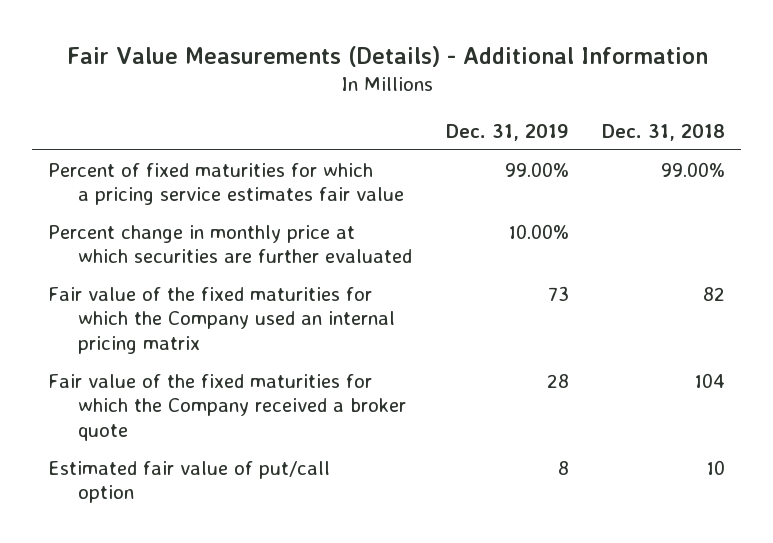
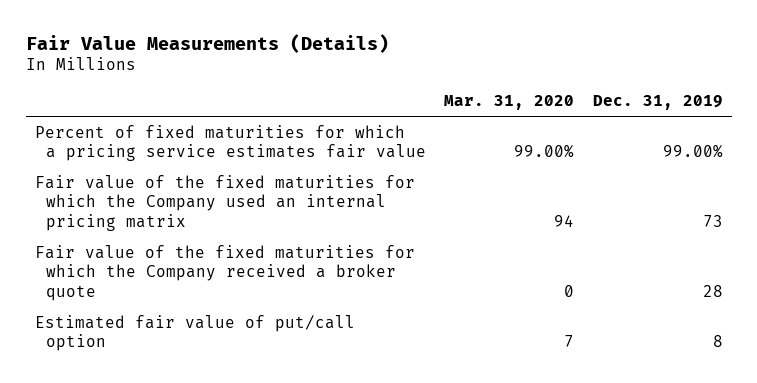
[66,45,708,67] Fair Value Measurements (Details) - Additional Information -> [25,33,389,53] Fair Value Measurements (Details)
[601,123,725,141] Dec. 31, 2018 -> none
none -> [444,95,575,111] Mar. 31, 2020
[48,224,413,264] Percent change in monthly price at which securities are further evaluated -> none

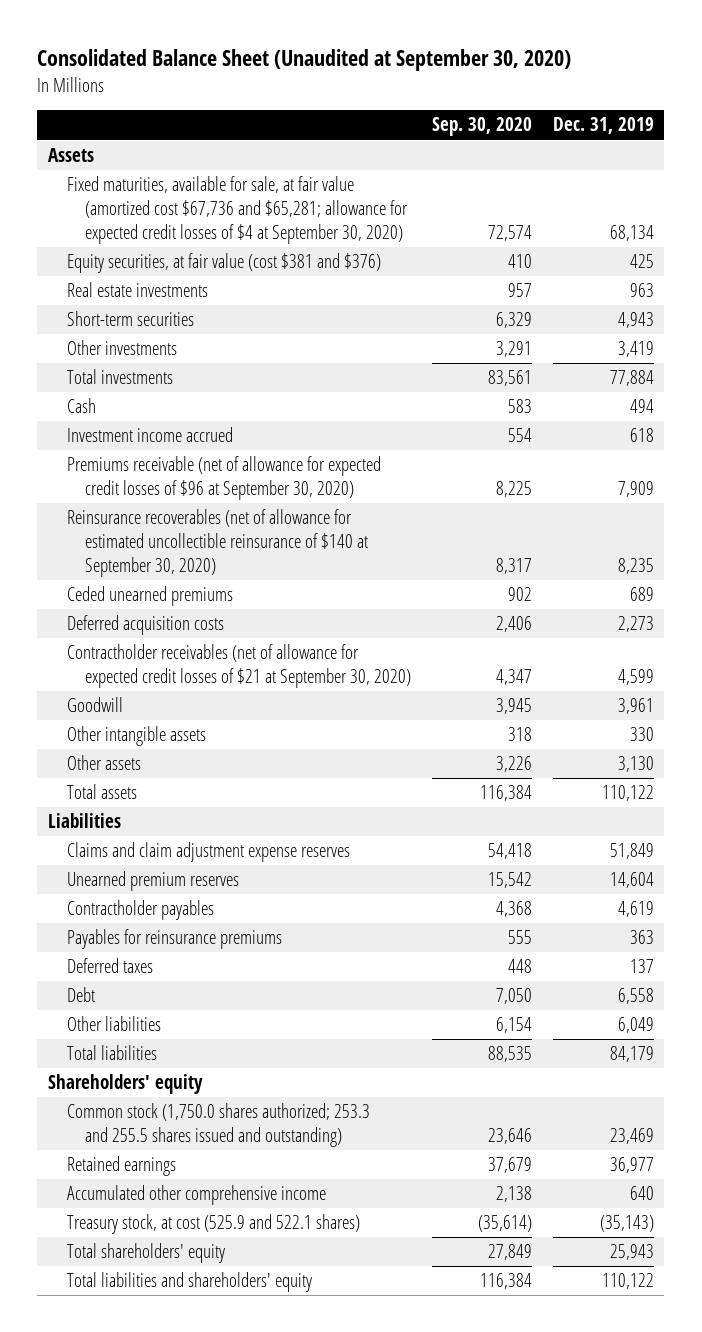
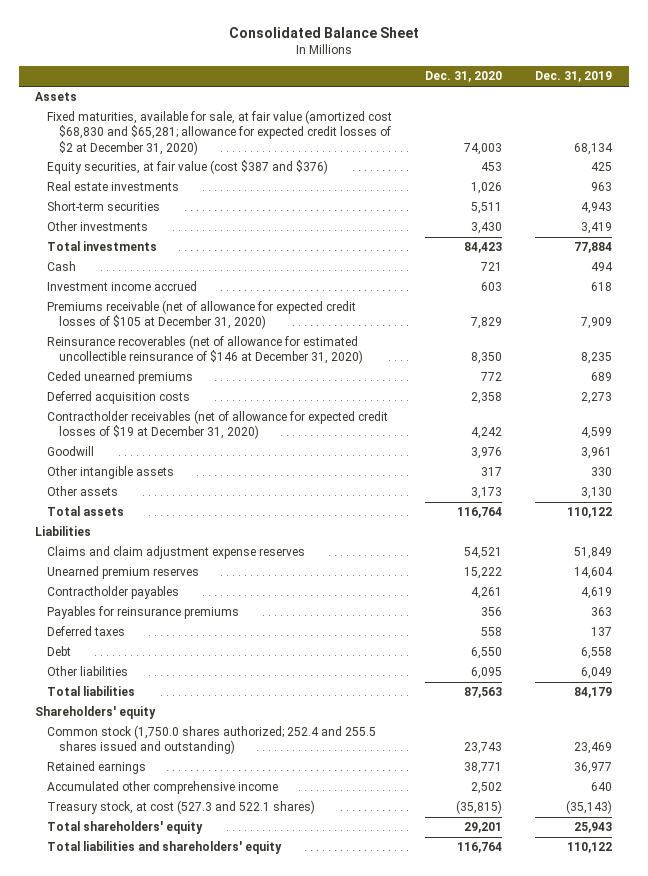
[37,49,572,72] Consolidated Balance Sheet (Unaudited at September 30, 2020) -> [228,26,419,38] Consolidated Balance Sheet
[432,117,533,137] Sep. 30, 2020 -> none
none -> [425,71,503,83] Dec. 31, 2020
[66,176,409,244] Fixed maturities, available for sale, at fair value (amortized cost $67,736 and $65,281; allowance for expected credit losses of $4 at September 30, 2020) -> [47,110,393,155] Fixed maturities, available for sale, at fair value (amortized cost $68,830 and $65,281; allowance for expected credit losses of $2 at December 31, 2020)
[66,253,381,274] Equity securities, at fair value (cost $381 and $376) -> [47,160,329,175] Equity securities, at fair value (cost $387 and $376)
[66,456,381,501] Premiums receivable (net of allowance for expected credit losses of $96 at September 30, 2020) -> [47,300,357,330] Premiums receivable (net of allowance for expected credit losses of $105 at December 31, 2020)
[66,509,369,577] Reinsurance recoverables (net of allowance for estimated uncollectible reinsurance of $140 at September 30, 2020) -> [47,335,364,365] Reinsurance recoverables (net of allowance for estimated uncollectible reinsurance of $146 at December 31, 2020)
[66,644,412,689] Contractholder receivables (net of allowance for expected credit losses of $21 at September 30, 2020) -> [47,410,389,440] Contractholder receivables (net of allowance for expected credit losses of $19 at December 31, 2020)
[66,1103,370,1148] Common stock (1,750.0 shares authorized; 253.3 and 255.5 shares issued and outstanding) -> [47,725,377,755] Common stock (1,750.0 shares authorized; 252.4 and 255.5 shares issued and outstanding)
[66,1214,360,1235] Treasury stock, at cost (525.9 and 522.1 shares) -> [47,800,316,815] Treasury stock, at cost (527.3 and 522.1 shares)

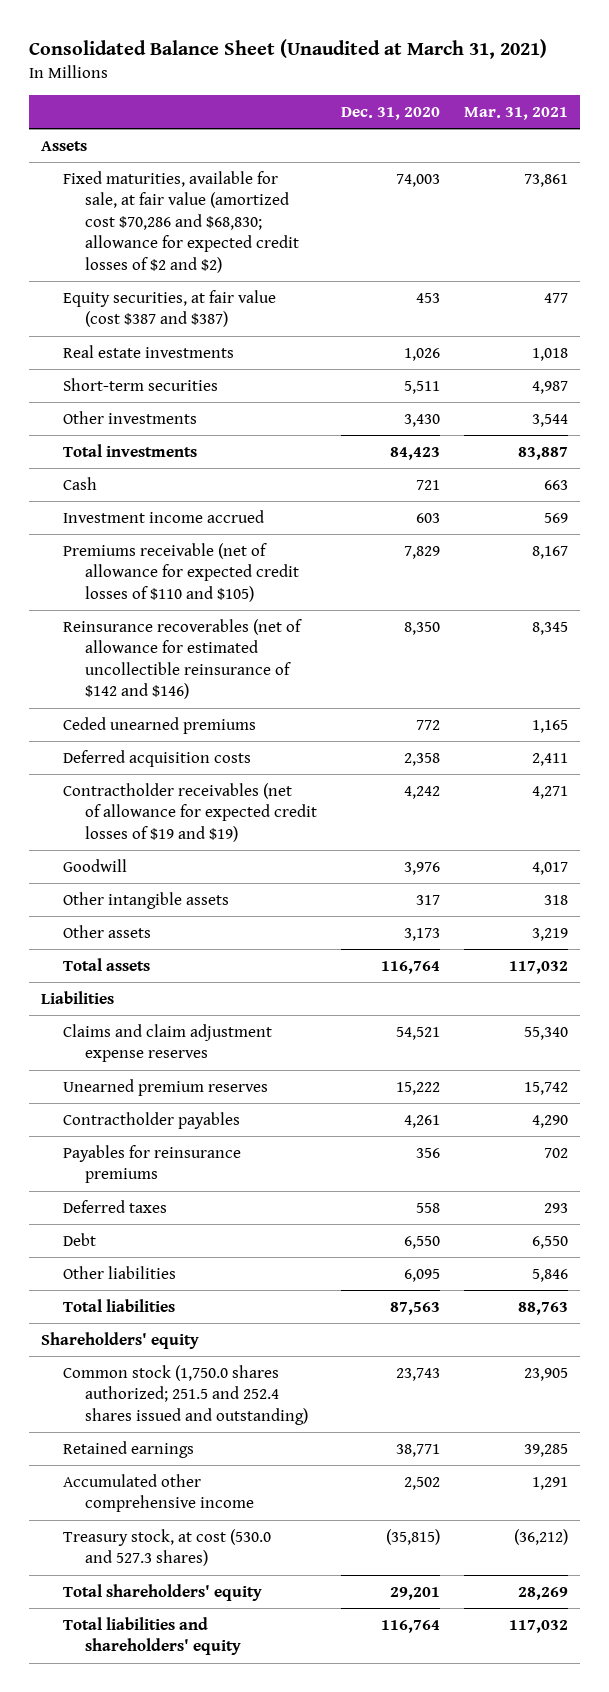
[228,26,419,38] Consolidated Balance Sheet -> [29,39,548,60] Consolidated Balance Sheet (Unaudited at March 31, 2021)
[535,71,613,83] Dec. 31, 2019 -> none
none -> [464,106,569,120] Mar. 31, 2021
[47,110,393,155] Fixed maturities, available for sale, at fair value (amortized cost $68,830 and $65,281; allowance for expected credit losses of $2 at December 31, 2020) -> [63,170,299,273] Fixed maturities, available for sale, at fair value (amortized cost $70,286 and $68,830; allowance for expected credit losses of $2 and $2)
[47,160,329,175] Equity securities, at fair value (cost $387 and $376) -> [63,289,277,328] Equity securities, at fair value (cost $387 and $387)
[47,300,357,330] Premiums receivable (net of allowance for expected credit losses of $105 at December 31, 2020) -> [63,542,299,602] Premiums receivable (net of allowance for expected credit losses of $110 and $105)
[47,335,364,365] Reinsurance recoverables (net of allowance for estimated uncollectible reinsurance of $146 at December 31, 2020) -> [63,618,303,700] Reinsurance recoverables (net of allowance for estimated uncollectible reinsurance of $142 and $146)
[47,410,389,440] Contractholder receivables (net of allowance for expected credit losses of $19 at December 31, 2020) -> [63,782,317,842] Contractholder receivables (net of allowance for expected credit losses of $19 and $19)
[47,725,377,755] Common stock (1,750.0 shares authorized; 252.4 and 255.5 shares issued and outstanding) -> [63,1364,308,1425] Common stock (1,750.0 shares authorized; 251.5 and 252.4 shares issued and outstanding)
[47,800,316,815] Treasury stock, at cost (527.3 and 522.1 shares) -> [63,1528,272,1567] Treasury stock, at cost (530.0 and 527.3 shares)

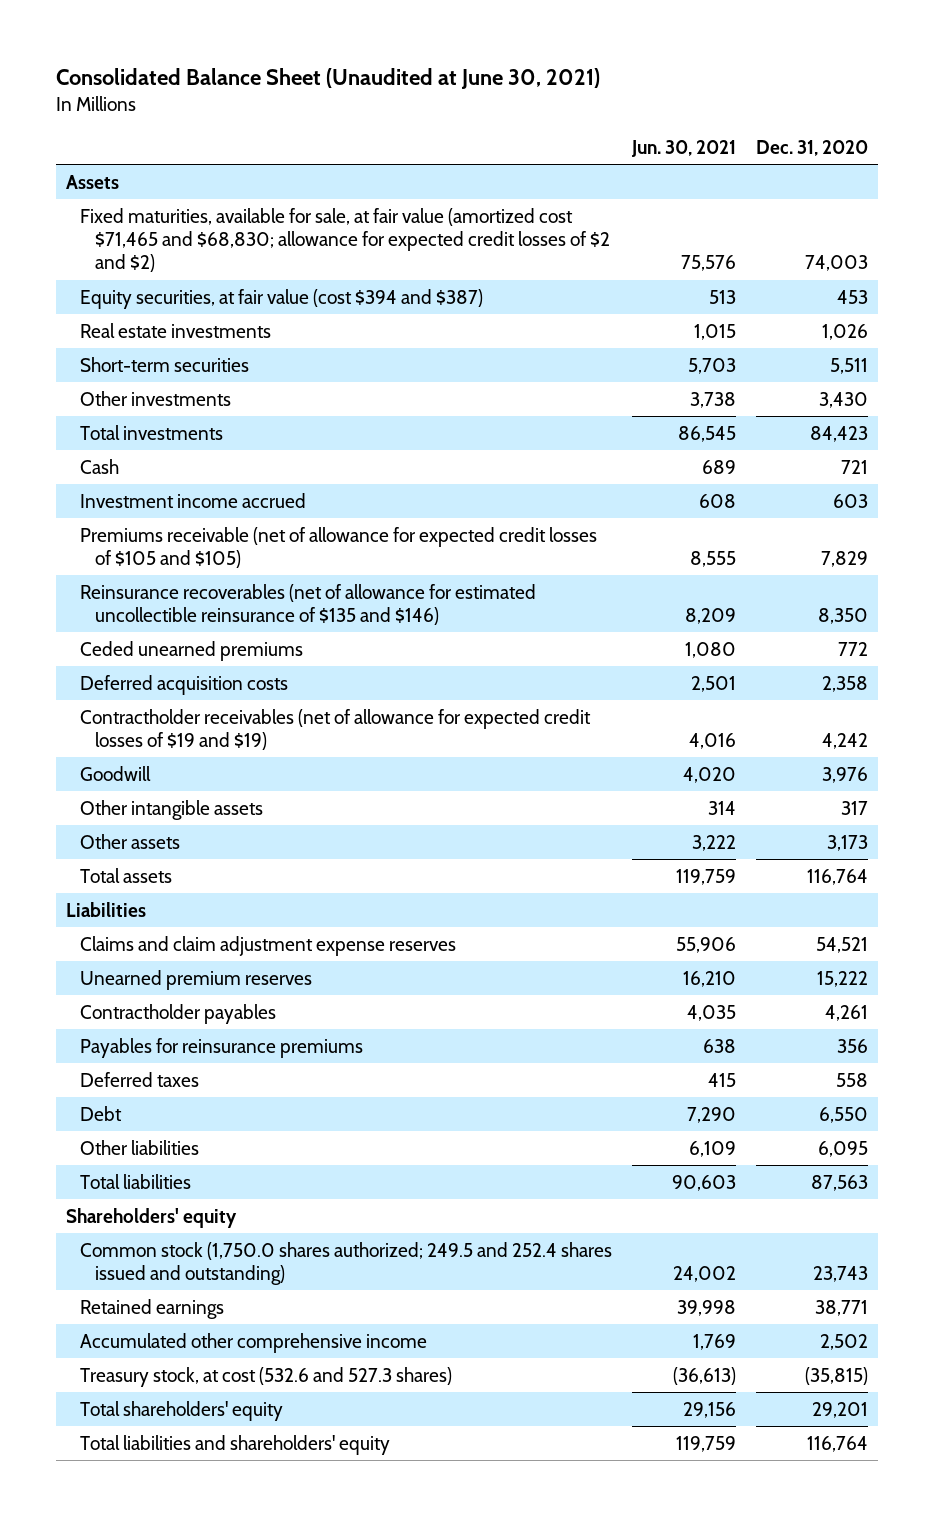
[29,39,548,60] Consolidated Balance Sheet (Unaudited at March 31, 2021) -> [55,68,600,90] Consolidated Balance Sheet (Unaudited at June 30, 2021)
[464,106,569,120] Mar. 31, 2021 -> none
none -> [631,139,737,157] Jun. 30, 2021
[63,170,299,273] Fixed maturities, available for sale, at fair value (amortized cost $70,286 and $68,830; allowance for expected credit losses of $2 and $2) -> [80,207,610,273] Fixed maturities, available for sale, at fair value (amortized cost $71,465 and $68,830; allowance for expected credit losses of $2 and $2)
[63,289,277,328] Equity securities, at fair value (cost $387 and $387) -> [80,288,484,309] Equity securities, at fair value (cost $394 and $387)
[63,542,299,602] Premiums receivable (net of allowance for expected credit losses of $110 and $105) -> [80,526,598,569] Premiums receivable (net of allowance for expected credit losses of $105 and $105)
[63,618,303,700] Reinsurance recoverables (net of allowance for estimated uncollectible reinsurance of $142 and $146) -> [80,583,537,626] Reinsurance recoverables (net of allowance for estimated uncollectible reinsurance of $135 and $146)
[63,1364,308,1425] Common stock (1,750.0 shares authorized; 251.5 and 252.4 shares issued and outstanding) -> [80,1241,613,1286] Common stock (1,750.0 shares authorized; 249.5 and 252.4 shares issued and outstanding)
[63,1528,272,1567] Treasury stock, at cost (530.0 and 527.3 shares) -> [80,1366,453,1387] Treasury stock, at cost (532.6 and 527.3 shares)

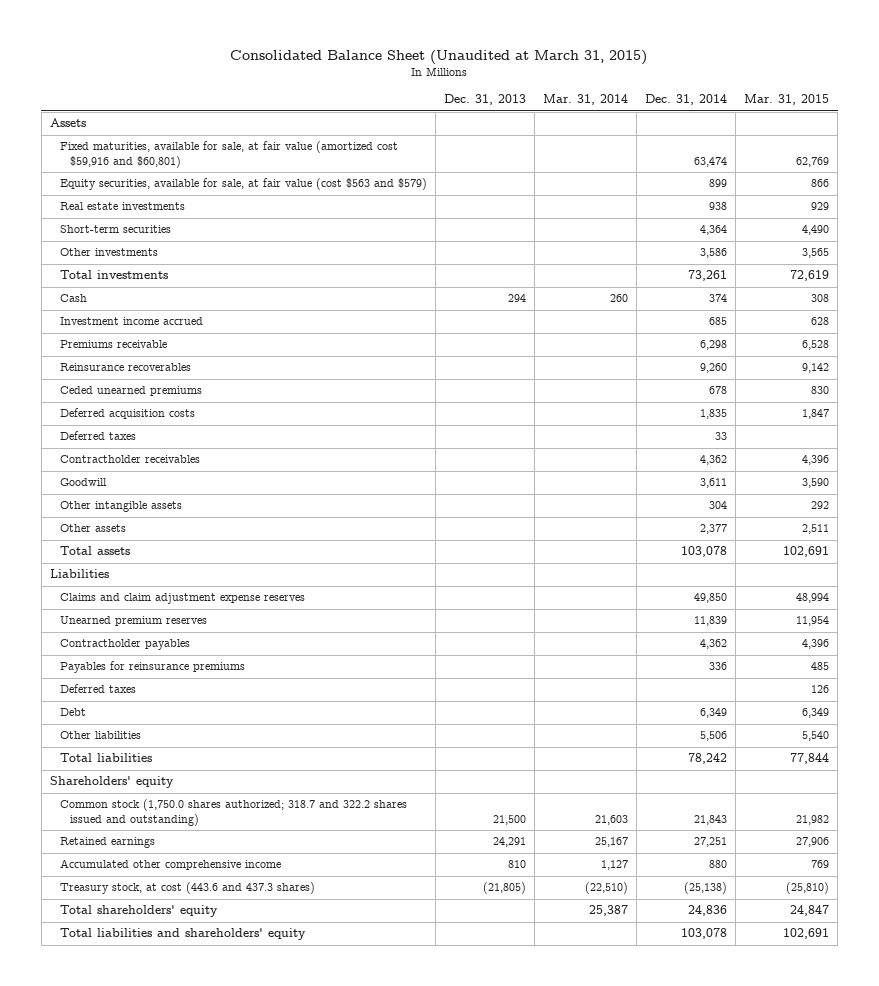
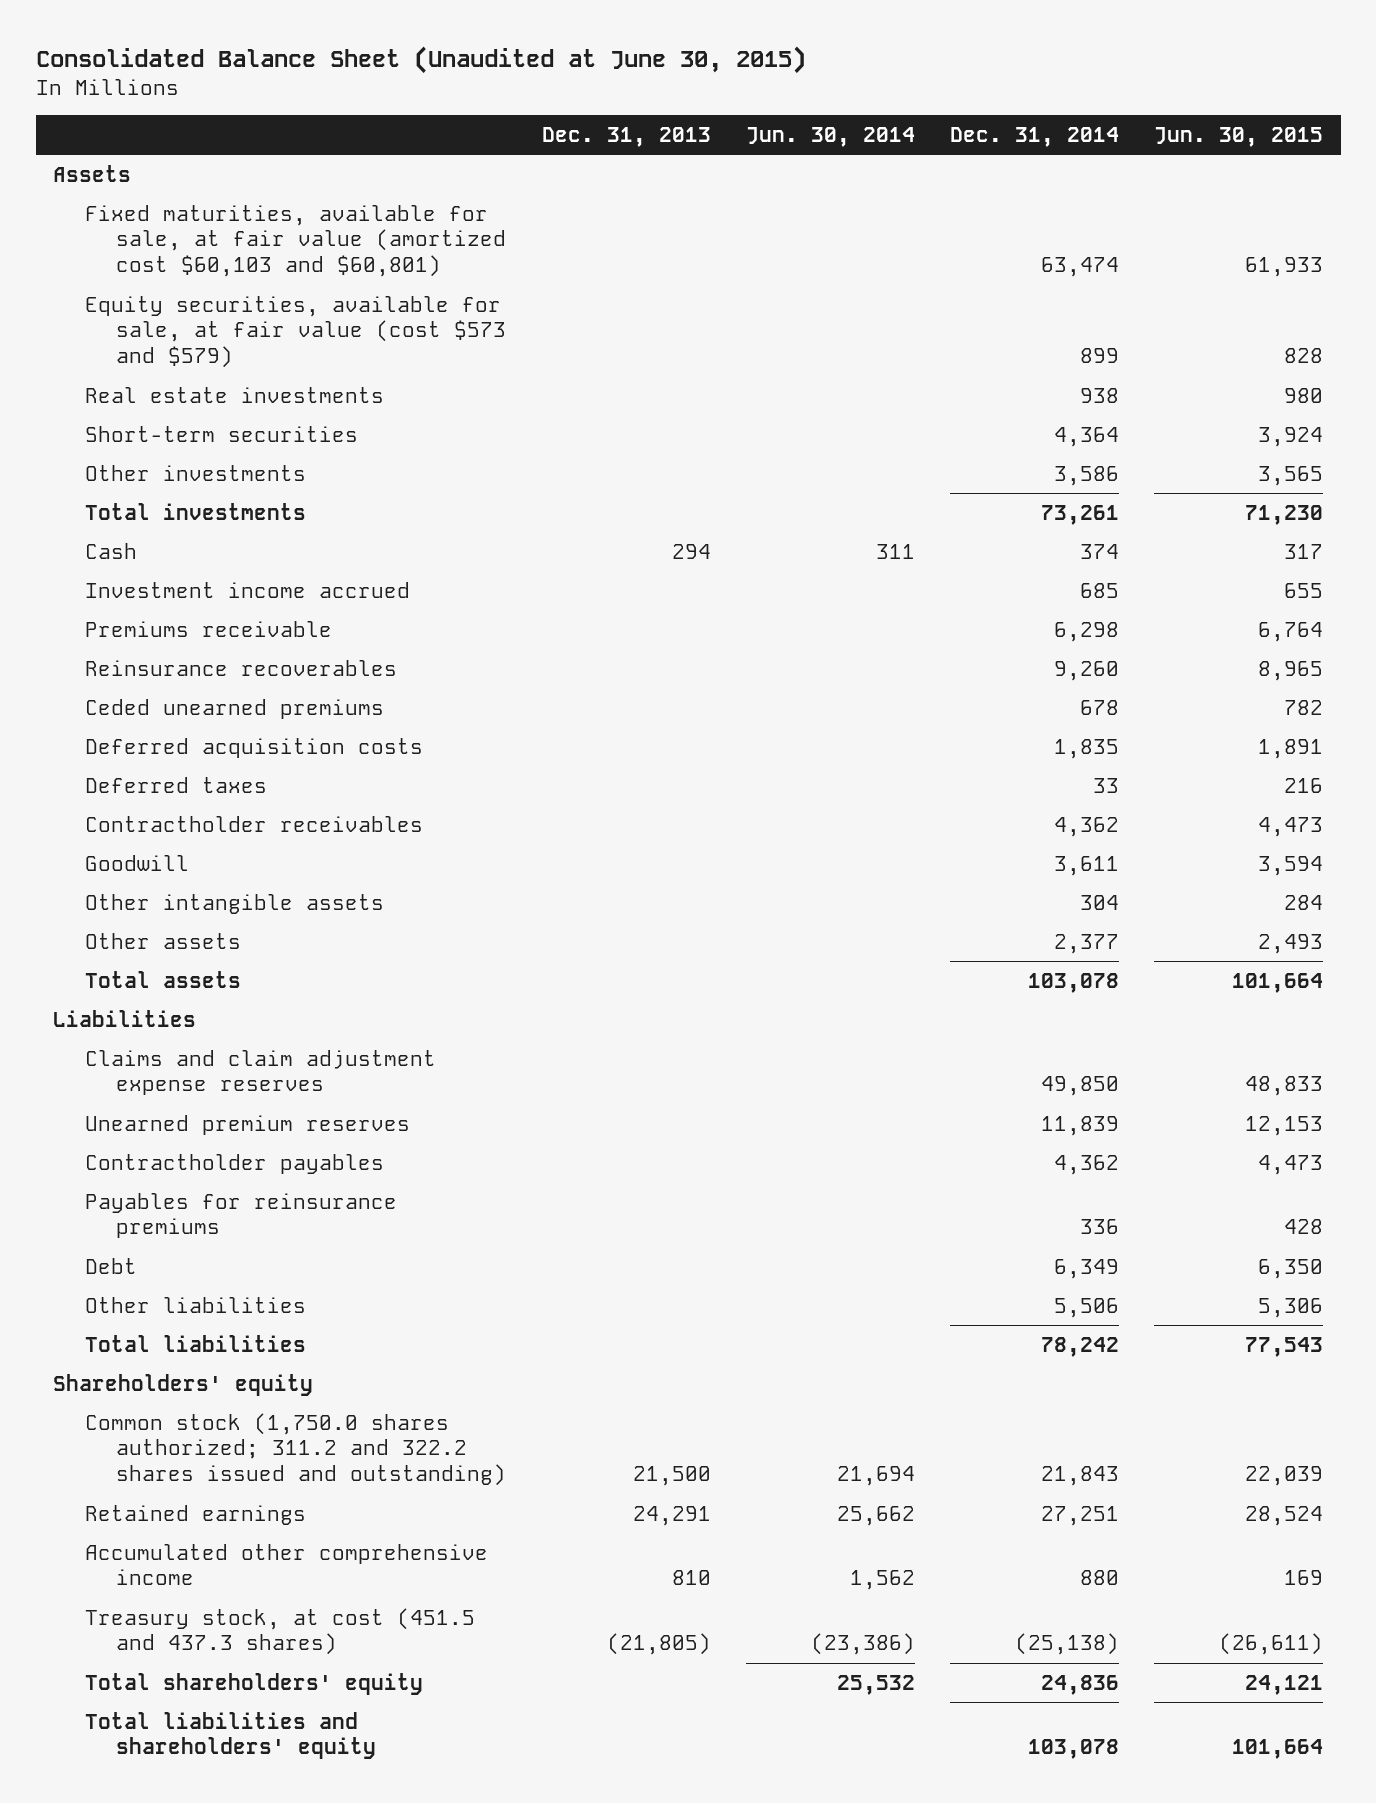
[230,49,648,65] Consolidated Balance Sheet (Unaudited at March 31, 2015) -> [35,46,806,75] Consolidated Balance Sheet (Unaudited at June 30, 2015)
[542,94,628,106] Mar. 31, 2014 -> none
[744,94,830,106] Mar. 31, 2015 -> none
none -> [745,126,915,147] Jun. 30, 2014
none -> [1154,126,1324,147] Jun. 30, 2015
[59,141,398,169] Fixed maturities, available for sale, at fair value (amortized cost $59,916 and $60,801) -> [84,204,507,278] Fixed maturities, available for sale, at fair value (amortized cost $60,103 and $60,801)
[59,178,427,191] Equity securities, available for sale, at fair value (cost $563 and $579) -> [84,295,507,369] Equity securities, available for sale, at fair value (cost $573 and $579)
[59,684,136,694] Deferred taxes -> none
[59,799,407,827] Common stock (1,750.0 shares authorized; 318.7 and 322.2 shares issued and outstanding) -> [84,1412,507,1487] Common stock (1,750.0 shares authorized; 311.2 and 322.2 shares issued and outstanding)
[59,882,315,895] Treasury stock, at cost (443.6 and 437.3 shares) -> [84,1607,475,1656] Treasury stock, at cost (451.5 and 437.3 shares)

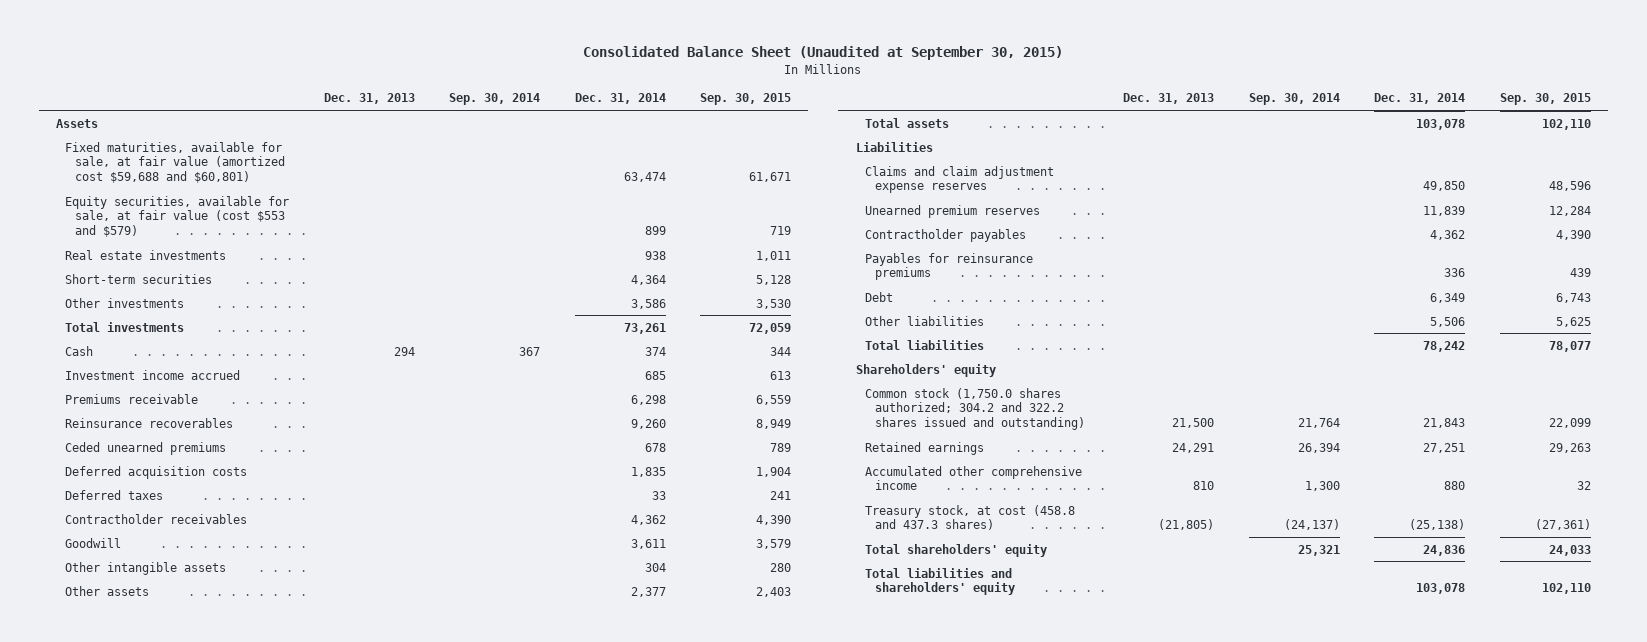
[35,46,806,75] Consolidated Balance Sheet (Unaudited at June 30, 2015) -> [583,46,1064,61] Consolidated Balance Sheet (Unaudited at September 30, 2015)
[745,126,915,147] Jun. 30, 2014 -> none
[1154,126,1324,147] Jun. 30, 2015 -> none
none -> [449,93,541,106] Sep. 30, 2014
none -> [700,93,792,106] Sep. 30, 2015
[84,204,507,278] Fixed maturities, available for sale, at fair value (amortized cost $60,103 and $60,801) -> [65,141,286,184] Fixed maturities, available for sale, at fair value (amortized cost $59,688 and $60,801)
[84,295,507,369] Equity securities, available for sale, at fair value (cost $573 and $579) -> [65,195,290,238] Equity securities, available for sale, at fair value (cost $553 and $579)
[84,1412,507,1487] Common stock (1,750.0 shares authorized; 311.2 and 322.2 shares issued and outstanding) -> [865,387,1085,431] Common stock (1,750.0 shares authorized; 304.2 and 322.2 shares issued and outstanding)
[84,1607,475,1656] Treasury stock, at cost (451.5 and 437.3 shares) -> [865,504,1076,531] Treasury stock, at cost (458.8 and 437.3 shares)

